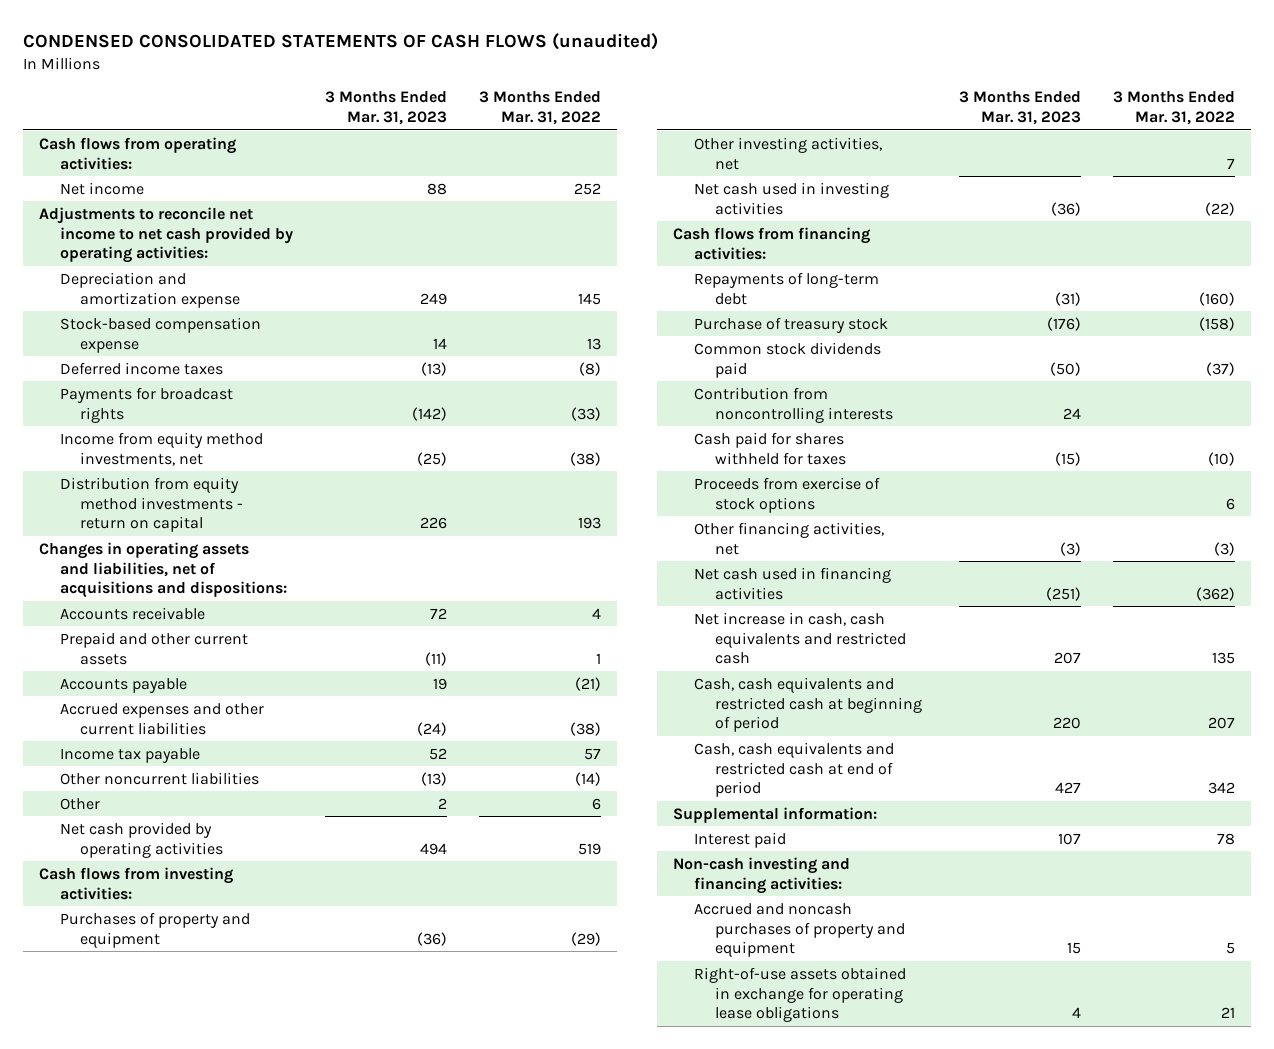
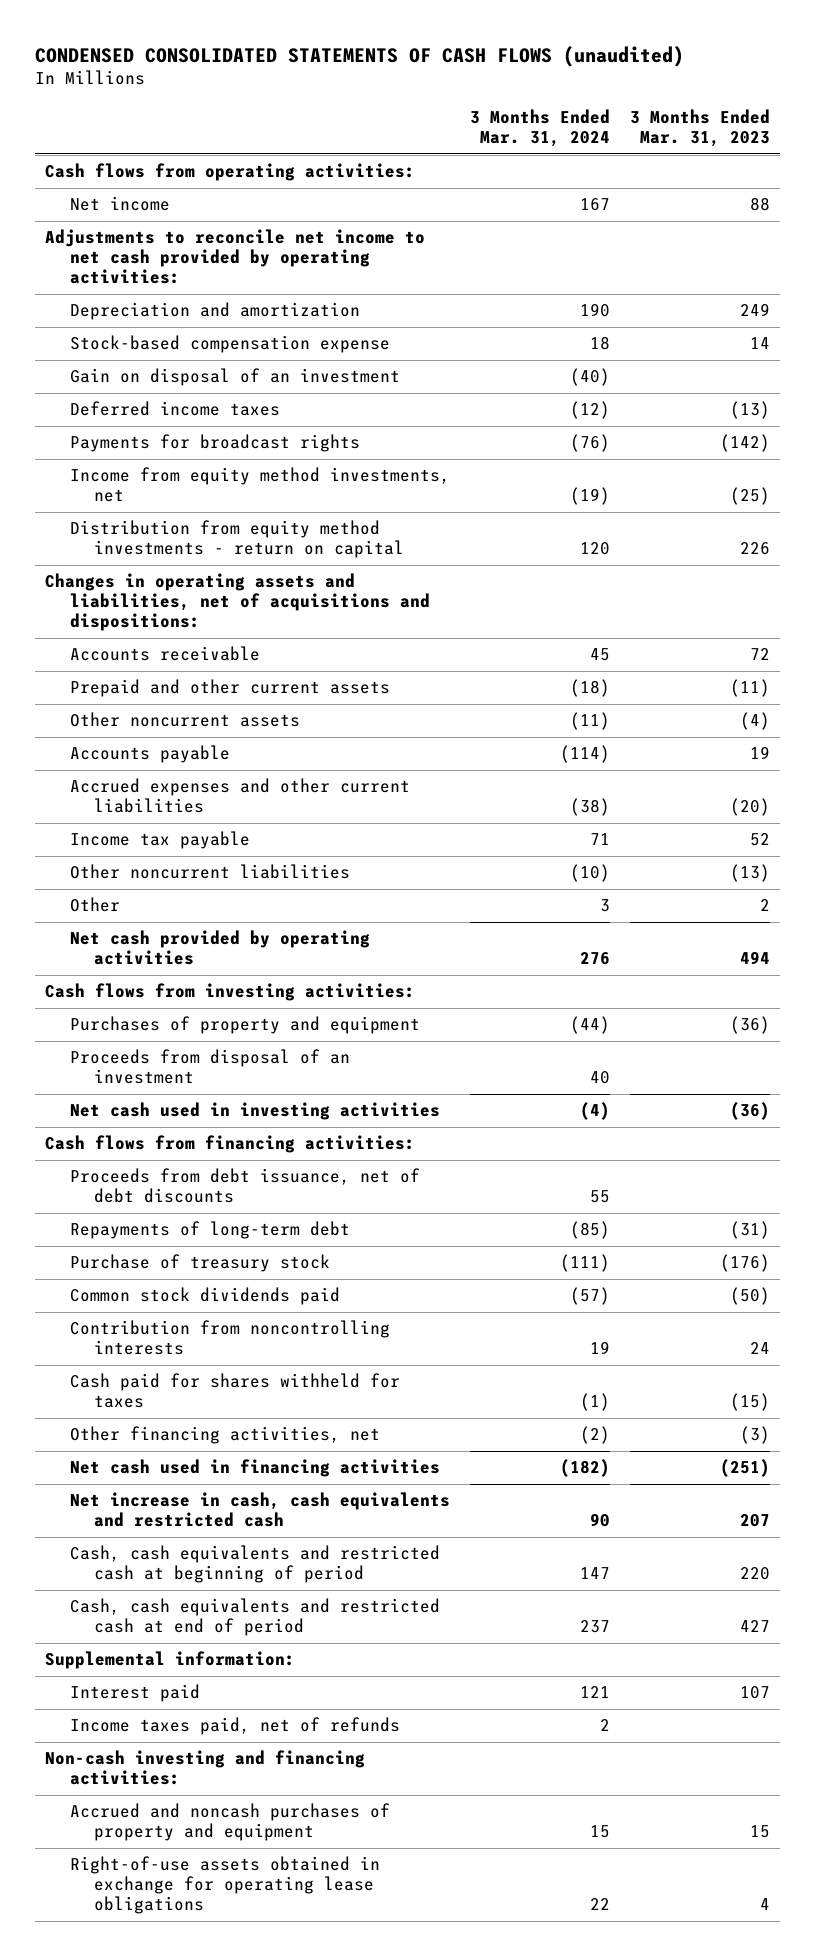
[478,91,601,126] 3 Months Ended Mar. 31, 2022 -> none
none -> [469,109,610,148] 3 Months Ended Mar. 31, 2024
[59,271,241,308] Depreciation and amortization expense -> [69,302,360,321] Depreciation and amortization
none -> [69,368,400,387] Gain on disposal of an investment
none -> [69,712,300,728] Other noncurrent assets
[416,721,447,736] (24) -> [729,798,770,817] (20)
[693,136,882,170] Other investing activities, net -> none
none -> [69,1049,350,1085] Proceeds from disposal of an investment
none -> [69,1168,420,1204] Proceeds from debt issuance, net of debt discounts
[693,476,880,513] Proceeds from exercise of stock options -> none
none -> [69,1717,400,1736] Income taxes paid, net of refunds

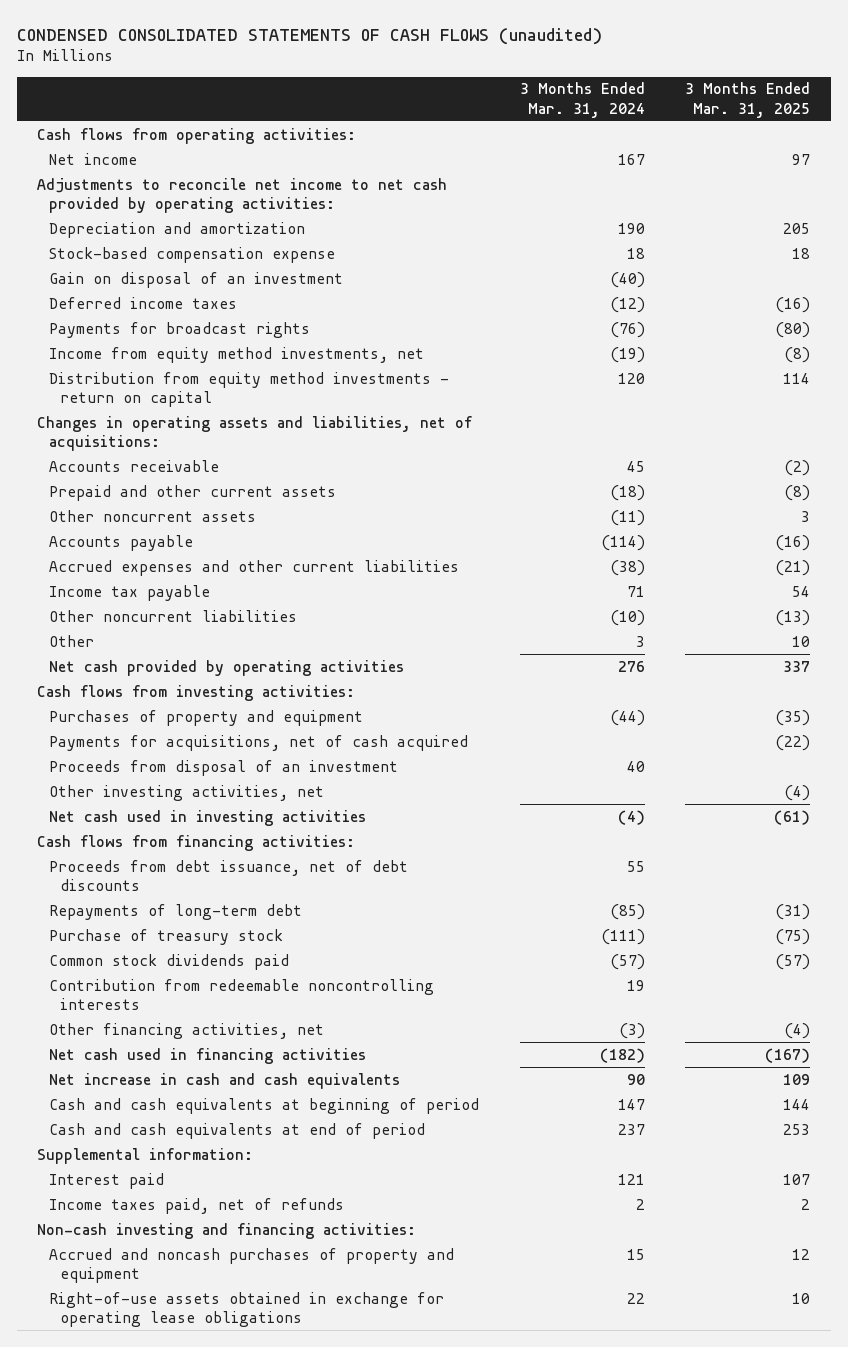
[629,109,770,148] 3 Months Ended Mar. 31, 2023 -> none
none -> [685,82,811,118] 3 Months Ended Mar. 31, 2025
[45,573,430,631] Changes in operating assets and liabilities, net of acquisitions and dispositions: -> [37,415,473,451] Changes in operating assets and liabilities, net of acquisitions:
none -> [48,734,468,751] Payments for acquisitions, net of cash acquired
none -> [48,784,324,801] Other investing activities, net
[69,1373,400,1409] Cash paid for shares withheld for taxes -> none
[69,1320,390,1356] Contribution from noncontrolling interests -> [48,978,434,1010] Contribution from redeemable noncontrolling interests
[579,1426,610,1445] (2) -> [618,1022,645,1039] (3)
[69,1492,450,1528] Net increase in cash, cash equivalents and restricted cash -> [48,1072,400,1089] Net increase in cash and cash equivalents
[69,1545,440,1584] Cash, cash equivalents and restricted cash at beginning of period -> [48,1097,479,1114] Cash and cash equivalents at beginning of period
[69,1598,440,1637] Cash, cash equivalents and restricted cash at end of period -> [48,1122,425,1139] Cash and cash equivalents at end of period

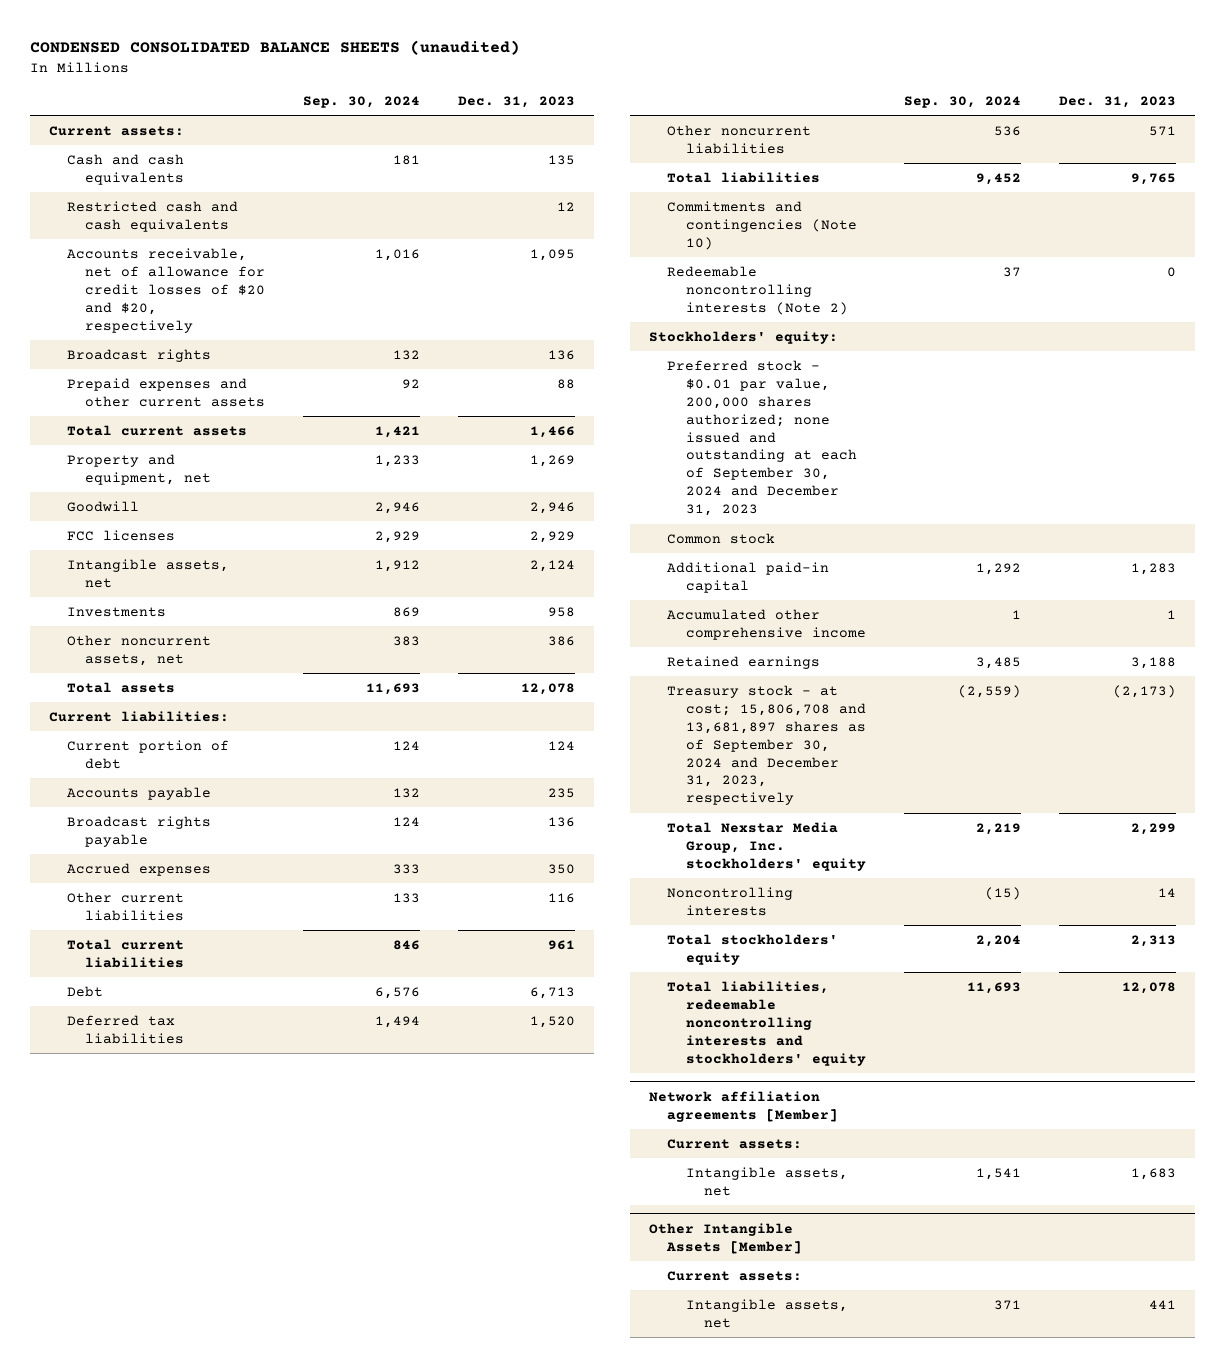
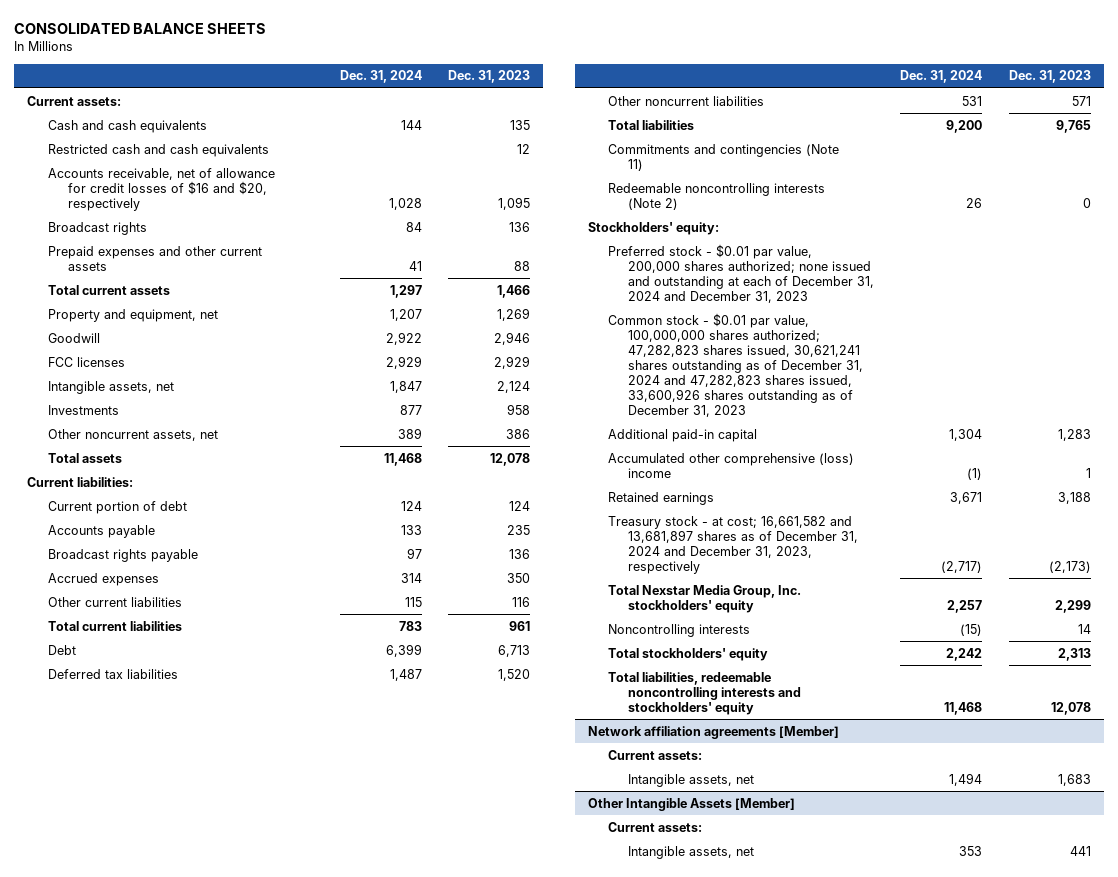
[29,40,520,56] CONDENSED CONSOLIDATED BALANCE SHEETS (unaudited) -> [14,22,267,34] CONSOLIDATED BALANCE SHEETS
[303,95,421,108] Sep. 30, 2024 -> none
none -> [339,70,422,84] Dec. 31, 2024
[66,247,266,333] Accounts receivable, net of allowance for credit losses of $20 and $20, respectively -> [47,167,275,211] Accounts receivable, net of allowance for credit losses of $16 and $20, respectively
[667,200,857,250] Commitments and contingencies (Note 10) -> [608,143,840,171] Commitments and contingencies (Note 11)
[667,359,857,517] Preferred stock - $0.01 par value, 200,000 shares authorized; none issued and outstanding at each of September 30, 2024 and December 31, 2023 -> [608,243,875,303] Preferred stock - $0.01 par value, 200,000 shares authorized; none issued and outstanding at each of December 31, 2024 and December 31, 2023
[667,532,776,544] Common stock -> [608,312,864,417] Common stock - $0.01 par value, 100,000,000 shares authorized; 47,282,823 shares issued, 30,621,241 shares outstanding as of December 31, 2024 and 47,282,823 shares issued, 33,600,926 shares outstanding as of December 31, 2023
[667,608,866,640] Accumulated other comprehensive income -> [608,452,855,478] Accumulated other comprehensive (loss) income
[667,684,866,806] Treasury stock - at cost; 15,806,708 and 13,681,897 shares as of September 30, 2024 and December 31, 2023, respectively -> [608,515,859,574] Treasury stock - at cost; 16,661,582 and 13,681,897 shares as of December 31, 2024 and December 31, 2023, respectively

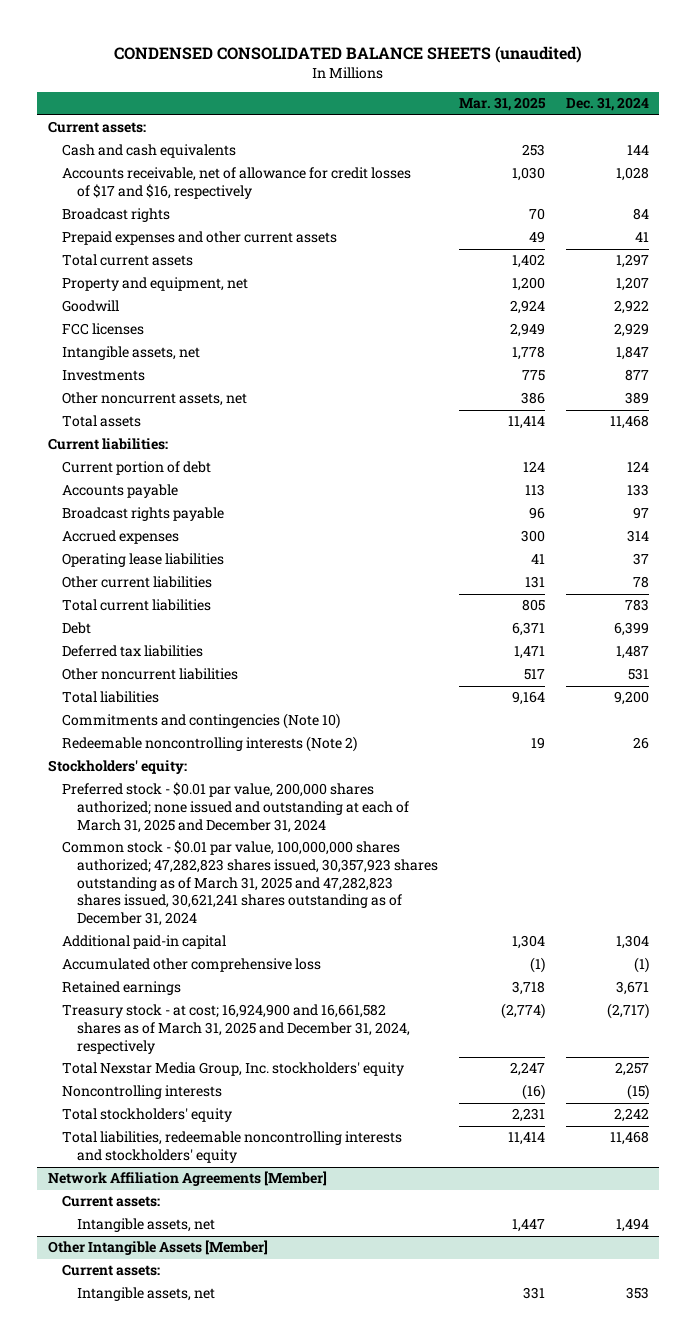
[14,22,267,34] CONSOLIDATED BALANCE SHEETS -> [114,46,583,64] CONDENSED CONSOLIDATED BALANCE SHEETS (unaudited)
[448,70,531,84] Dec. 31, 2023 -> none
none -> [458,97,546,112] Mar. 31, 2025
[47,143,269,157] Restricted cash and cash equivalents -> none
[47,167,275,211] Accounts receivable, net of allowance for credit losses of $16 and $20, respectively -> [62,167,412,200] Accounts receivable, net of allowance for credit losses of $17 and $16, respectively
none -> [62,553,225,568] Operating lease liabilities
[404,596,422,607] 115 -> [632,576,649,589] 78
[608,143,840,171] Commitments and contingencies (Note 11) -> [62,713,341,730] Commitments and contingencies (Note 10)
[608,243,875,303] Preferred stock - $0.01 par value, 200,000 shares authorized; none issued and outstanding at each of December 31, 2024 and December 31, 2023 -> [62,782,409,833] Preferred stock - $0.01 par value, 200,000 shares authorized; none issued and outstanding at each of March 31, 2025 and December 31, 2024
[608,312,864,417] Common stock - $0.01 par value, 100,000,000 shares authorized; 47,282,823 shares issued, 30,621,241 shares outstanding as of December 31, 2024 and 47,282,823 shares issued, 33,600,926 shares outstanding as of December 31, 2023 -> [62,840,438,927] Common stock - $0.01 par value, 100,000,000 shares authorized; 47,282,823 shares issued, 30,357,923 shares outstanding as of March 31, 2025 and 47,282,823 shares issued, 30,621,241 shares outstanding as of December 31, 2024
[608,452,855,478] Accumulated other comprehensive (loss) income -> [62,958,322,973] Accumulated other comprehensive loss
[608,515,859,574] Treasury stock - at cost; 16,661,582 and 13,681,897 shares as of December 31, 2024 and December 31, 2023, respectively -> [62,1004,410,1054] Treasury stock - at cost; 16,924,900 and 16,661,582 shares as of March 31, 2025 and December 31, 2024, respectively
[588,725,840,739] Network affiliation agreements [Member] -> [47,1171,327,1187] Network Affiliation Agreements [Member]

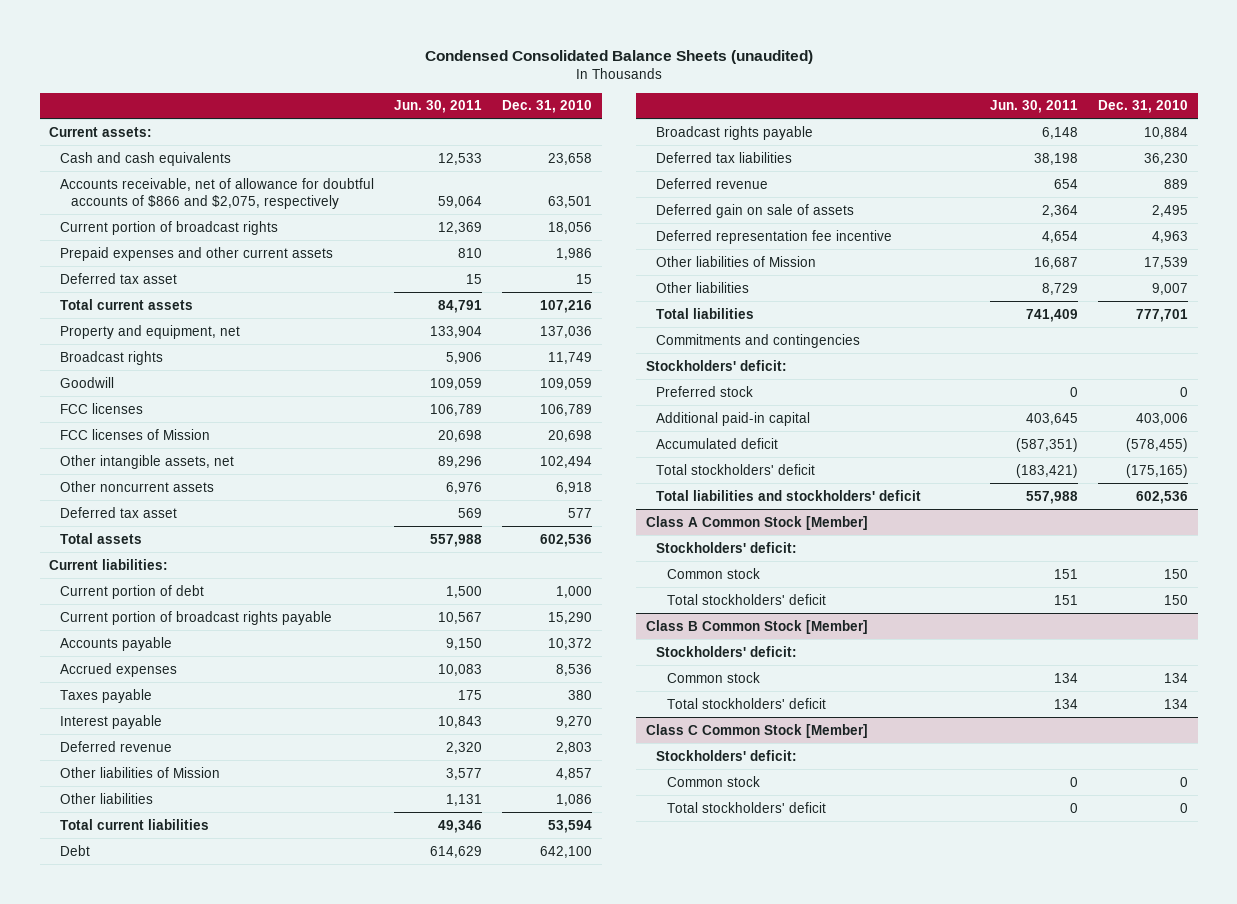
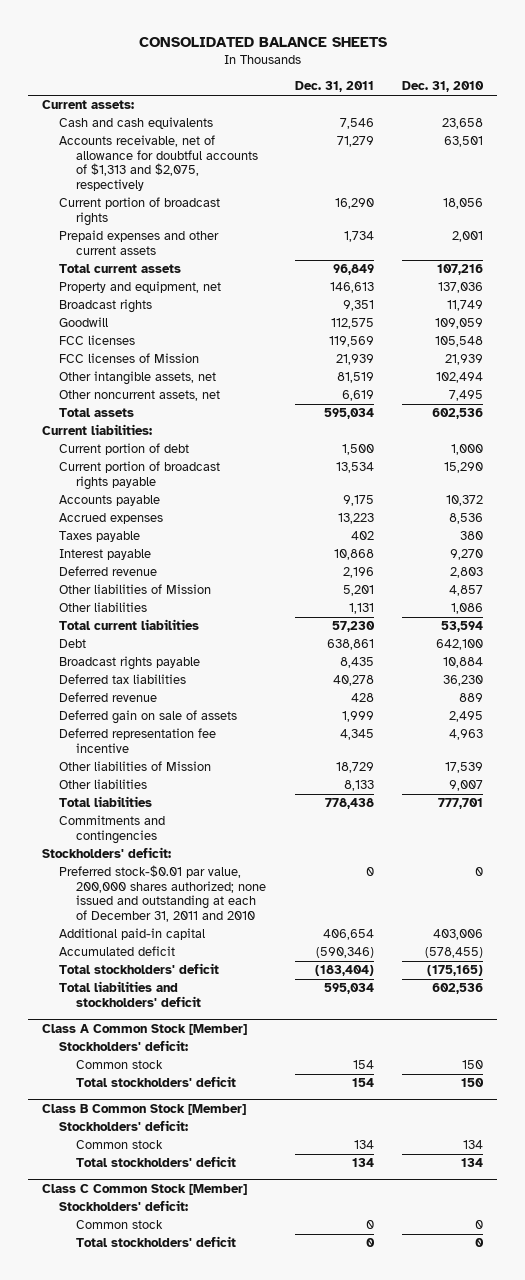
[424,49,813,64] Condensed Consolidated Balance Sheets (unaudited) -> [138,37,387,48] CONSOLIDATED BALANCE SHEETS
[393,100,482,114] Jun. 30, 2011 -> none
none -> [294,81,374,93] Dec. 31, 2011
[60,177,375,210] Accounts receivable, net of allowance for doubtful accounts of $866 and $2,075, respectively -> [59,135,259,191] Accounts receivable, net of allowance for doubtful accounts of $1,313 and $2,075, respectively
[60,272,178,284] Deferred tax asset -> none
[555,247,592,260] 1,986 -> [451,231,483,243] 2,001
[539,403,592,416] 106,789 -> [434,336,483,348] 105,548
[547,429,592,442] 20,698 -> [444,354,483,366] 21,939
[60,506,178,518] Deferred tax asset -> none
[60,480,215,492] Other noncurrent assets -> [59,390,221,402] Other noncurrent assets, net
[555,481,592,494] 6,918 -> [448,390,483,402] 7,495
[656,385,754,397] Preferred stock -> [59,865,267,922] Preferred stock-$0.01 par value, 200,000 shares authorized; none issued and outstanding at each of December 31, 2011 and 2010

